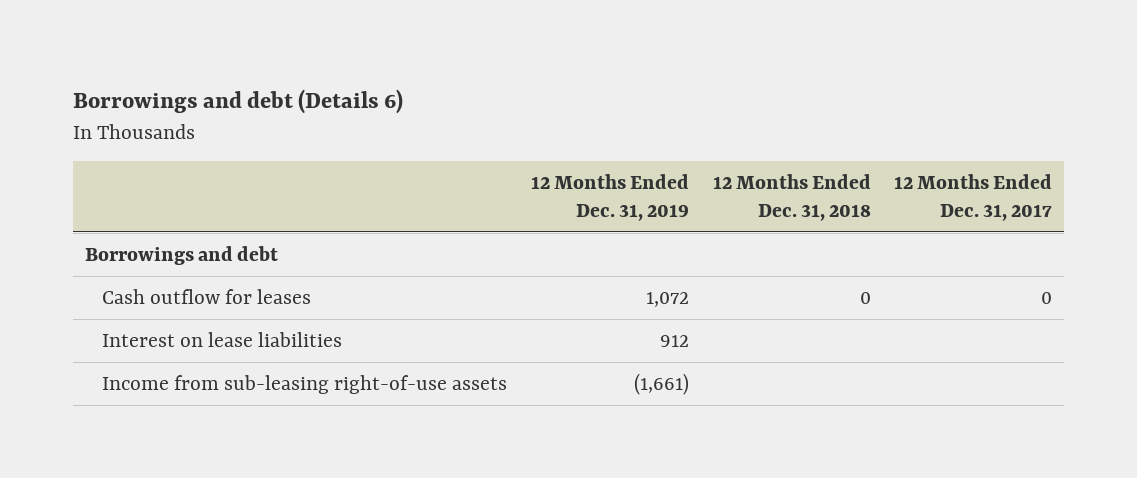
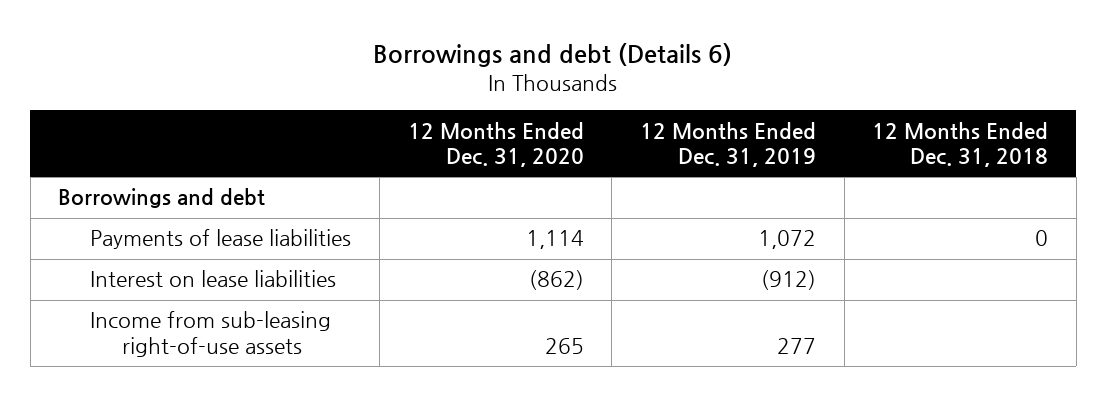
[894,174,1053,221] 12 Months Ended Dec. 31, 2017 -> none
none -> [407,121,584,168] 12 Months Ended Dec. 31, 2020
[101,288,311,304] Cash outflow for leases -> [90,229,352,250] Payments of lease liabilities
[659,334,689,347] 912 -> [760,270,816,291] (912)
[633,372,689,395] (1,661) -> [776,337,816,354] 277

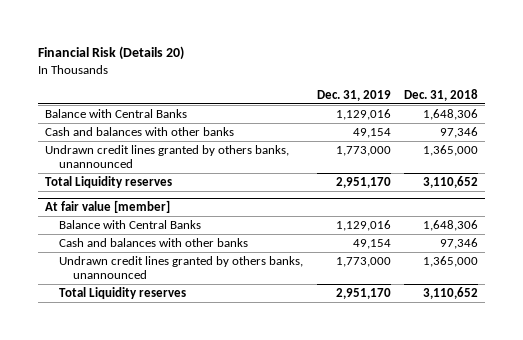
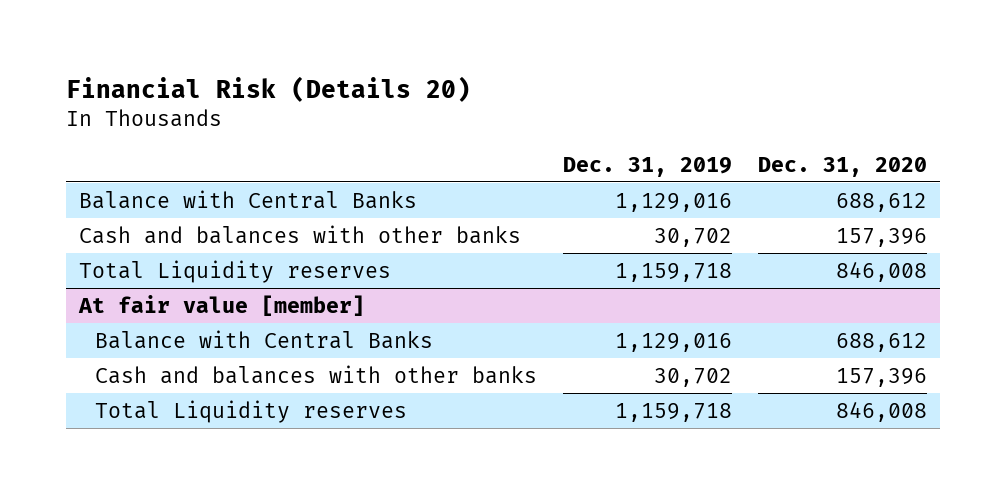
[404,88,479,101] Dec. 31, 2018 -> none
none -> [757,156,927,177] Dec. 31, 2020
[44,144,289,169] Undrawn credit lines granted by others banks, unannounced -> none
[352,127,391,138] 49,154 -> [653,227,732,247] 30,702
[335,176,391,188] 2,951,170 -> [614,262,732,282] 1,159,718
[58,255,303,280] Undrawn credit lines granted by others banks, unannounced -> none
[352,238,391,249] 49,154 -> [653,367,732,387] 30,702
[335,287,391,299] 2,951,170 -> [614,402,732,422] 1,159,718

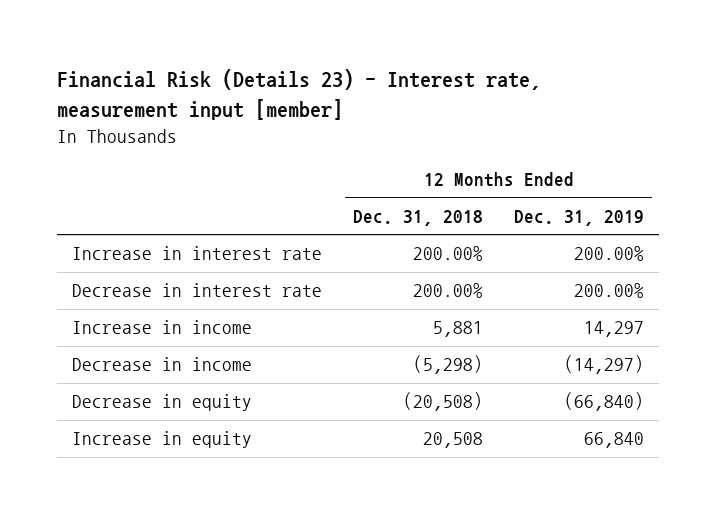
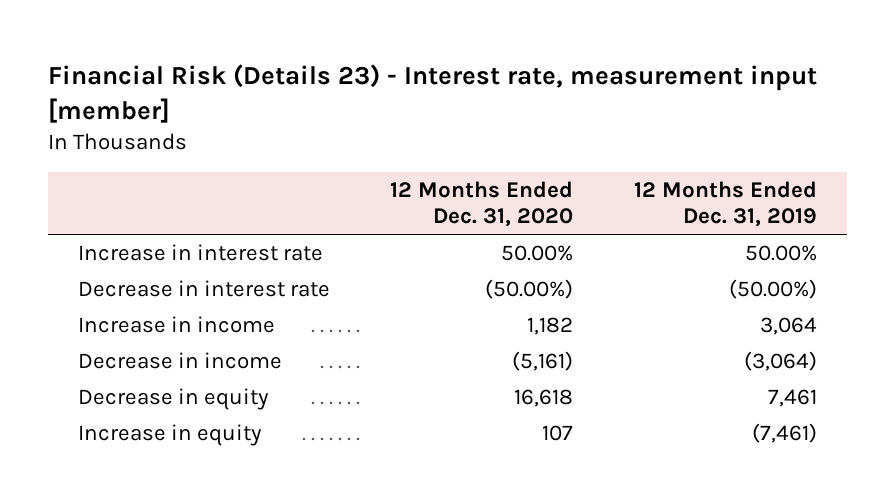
[353,210,484,227] Dec. 31, 2018 -> none
none -> [390,181,574,228] 12 Months Ended Dec. 31, 2020
[573,246,644,262] 200.00% -> [744,245,817,262] 50.00%
[573,283,644,299] 200.00% -> [728,279,817,300] (50.00%)
[583,321,644,338] 14,297 -> [759,317,817,336] 3,064
[563,355,644,375] (14,297) -> [743,351,817,372] (3,064)
[563,392,644,412] (66,840) -> [767,389,817,408] 7,461
[583,432,644,449] 66,840 -> [751,423,817,444] (7,461)

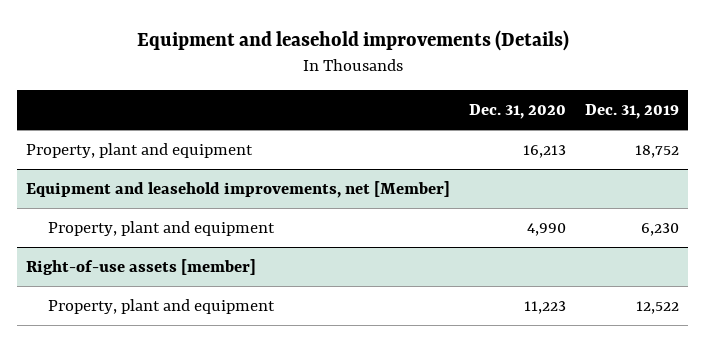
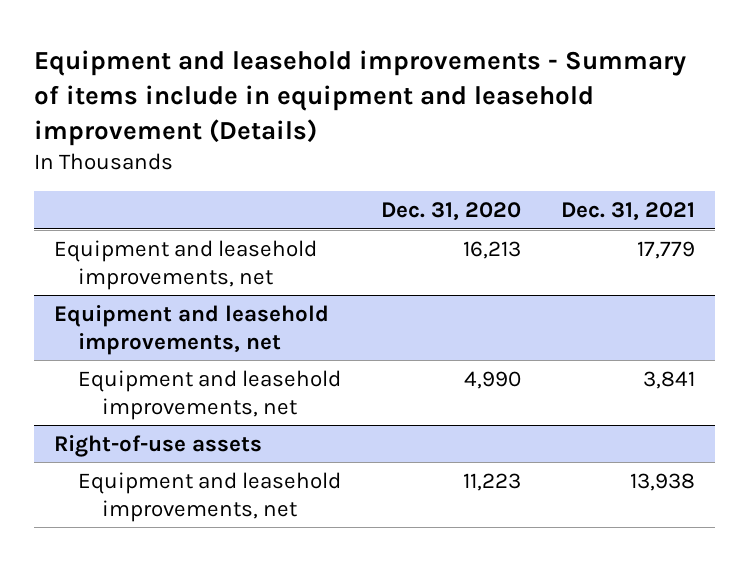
[136,29,569,51] Equipment and leasehold improvements (Details) -> [34,50,687,146] Equipment and leasehold improvements - Summary of items include in equipment and leasehold improvement (Details)
[584,104,679,120] Dec. 31, 2019 -> none
none -> [561,202,696,222] Dec. 31, 2021
[26,142,254,158] Property, plant and equipment -> [54,239,318,290] Equipment and leasehold improvements, net
[26,180,451,198] Equipment and leasehold improvements, net [Member] -> [54,304,330,355] Equipment and leasehold improvements, net
[47,220,275,236] Property, plant and equipment -> [77,369,341,420] Equipment and leasehold improvements, net
[26,258,257,275] Right-of-use assets [member] -> [54,434,263,457] Right-of-use assets
[47,298,275,314] Property, plant and equipment -> [77,471,341,522] Equipment and leasehold improvements, net

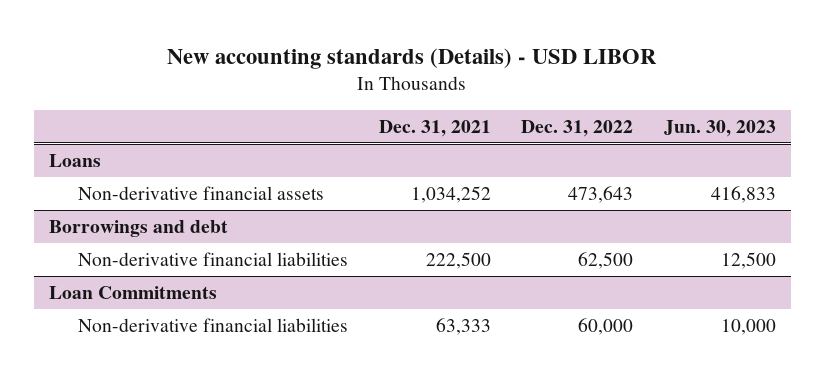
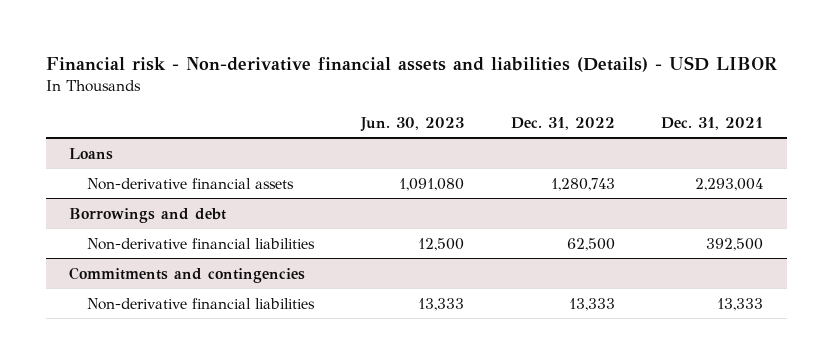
[167,48,658,70] New accounting standards (Details) - USD LIBOR -> [45,56,777,73] Financial risk - Non-derivative financial assets and liabilities (Details) - USD LIBOR
[410,185,491,203] 1,034,252 -> [695,177,764,191] 2,293,004
[568,185,634,203] 473,643 -> [550,177,615,191] 1,280,743
[710,185,776,203] 416,833 -> [398,177,464,191] 1,091,080
[425,251,491,269] 222,500 -> [706,237,764,251] 392,500
[49,285,218,299] Loan Commitments -> [69,266,306,283] Commitments and contingencies
[435,317,491,335] 63,333 -> [717,297,764,311] 13,333
[578,317,634,335] 60,000 -> [568,297,615,311] 13,333
[720,318,776,335] 10,000 -> [417,297,464,311] 13,333

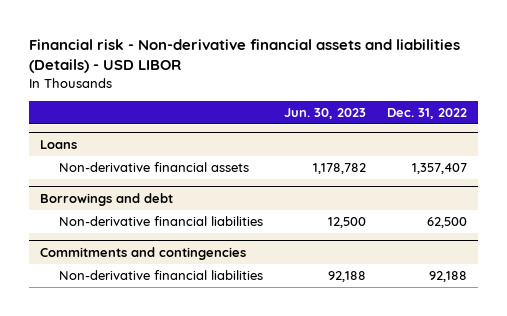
[661,116,764,130] Dec. 31, 2021 -> none
[398,177,464,191] 1,091,080 -> [312,163,366,175] 1,178,782
[550,177,615,191] 1,280,743 -> [412,163,468,175] 1,357,407
[417,297,464,311] 13,333 -> [327,271,366,283] 92,188
[568,297,615,311] 13,333 -> [429,271,468,283] 92,188

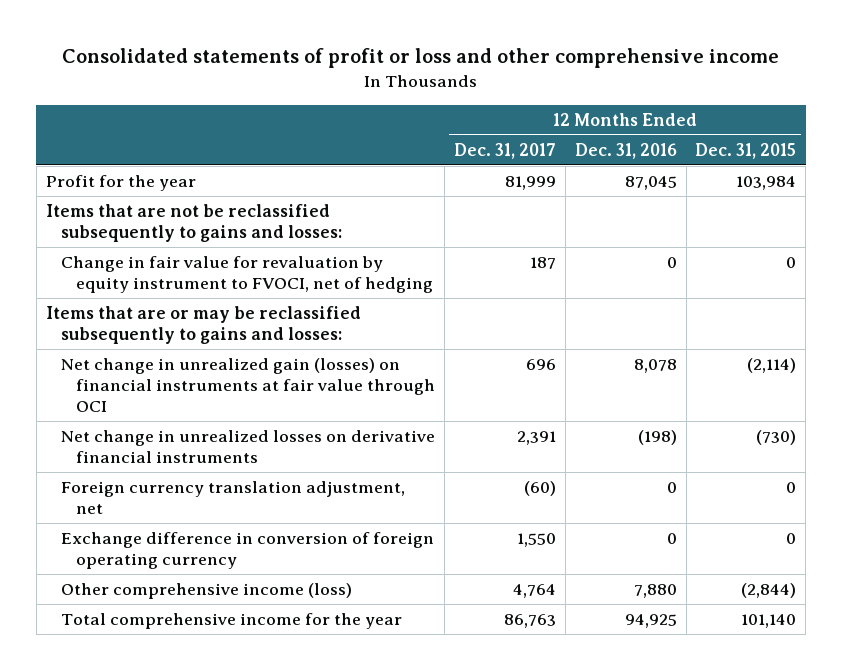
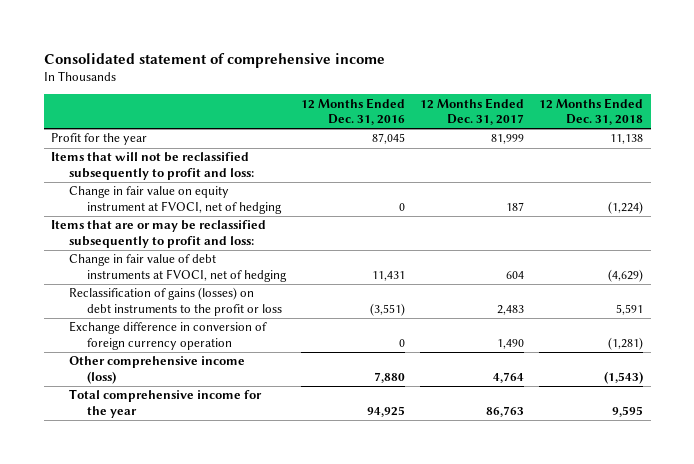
[62,48,780,69] Consolidated statements of profit or loss and other comprehensive income -> [43,52,385,68] Consolidated statement of comprehensive income
[695,142,797,159] Dec. 31, 2015 -> none
none -> [539,97,644,125] 12 Months Ended Dec. 31, 2018
[60,358,436,413] Net change in unrealized gain (losses) on financial instruments at fair value through OCI -> none
[60,430,435,464] Net change in unrealized losses on derivative financial instruments -> none
[60,481,405,515] Foreign currency translation adjustment, net -> none
[45,204,342,243] Items that are not be reclassified subsequently to gains and losses: -> [51,152,255,180] Items that will not be reclassified subsequently to profit and loss:
[60,256,434,294] Change in fair value for revaluation by equity instrument to FVOCI, net of hedging -> [69,186,283,214] Change in fair value on equity instrument at FVOCI, net of hedging
[45,306,361,345] Items that are or may be reclassified subsequently to gains and losses: -> [51,220,267,248] Items that are or may be reclassified subsequently to profit and loss:
none -> [69,254,288,282] Change in fair value of debt instruments at FVOCI, net of hedging
none -> [69,287,283,316] Reclassification of gains (losses) on debt instruments to the profit or loss
[60,532,434,570] Exchange difference in conversion of foreign operating currency -> [69,321,268,350] Exchange difference in conversion of foreign currency operation
[516,533,556,548] 1,550 -> [497,338,525,349] 1,490

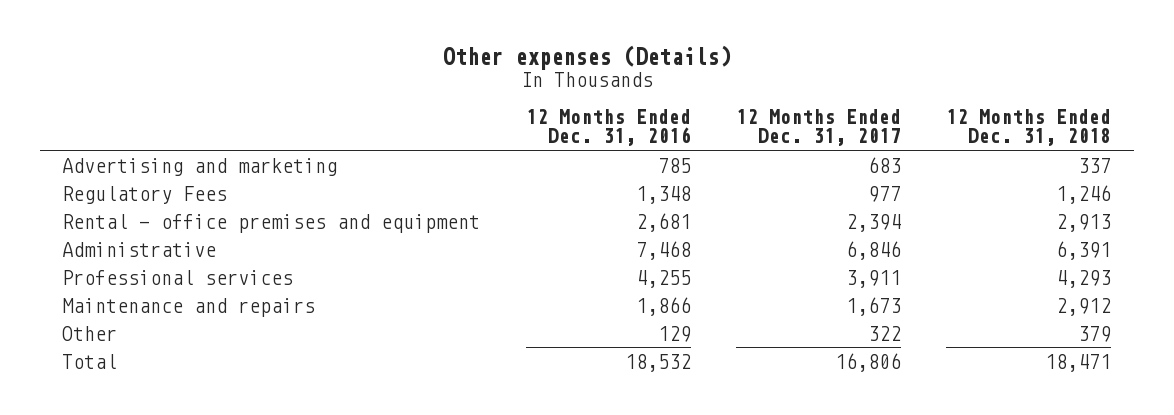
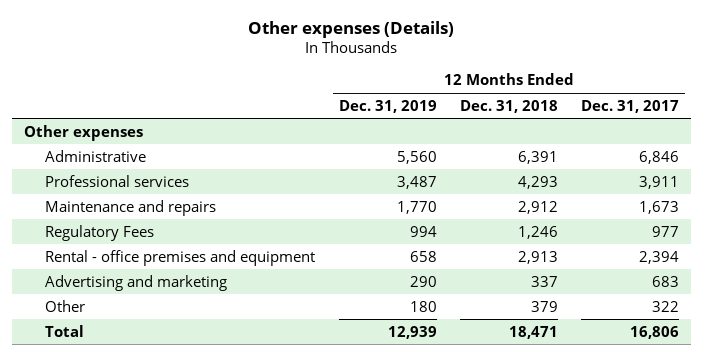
[525,109,691,147] 12 Months Ended Dec. 31, 2016 -> none
none -> [338,99,437,113] Dec. 31, 2019
none -> [23,124,143,141] Other expenses
[62,185,228,204] Regulatory Fees -> [45,224,155,241] Regulatory Fees
[62,213,481,233] Rental - office premises and equipment -> [45,249,316,266] Rental - office premises and equipment
[62,157,338,176] Advertising and marketing -> [45,274,228,291] Advertising and marketing

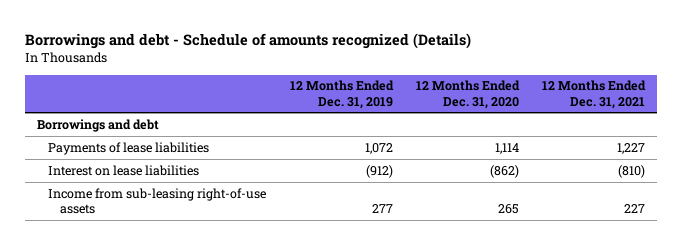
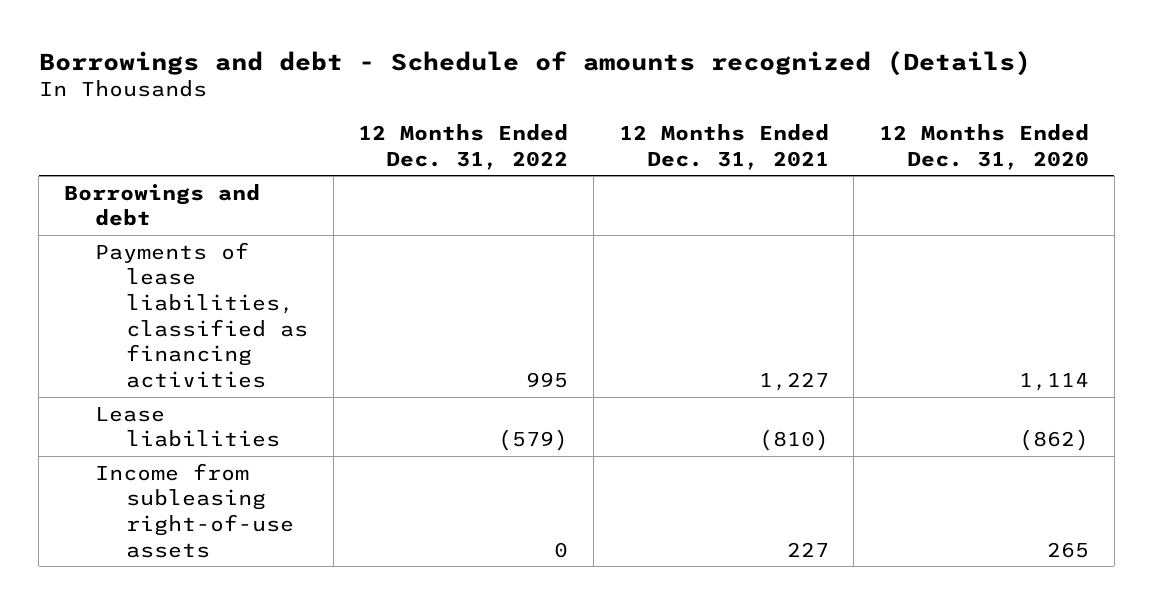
[289,80,394,109] 12 Months Ended Dec. 31, 2019 -> none
none -> [358,123,569,170] 12 Months Ended Dec. 31, 2022
[48,141,210,155] Payments of lease liabilities -> [95,241,308,388] Payments of lease liabilities, classified as financing activities
[48,164,200,176] Interest on lease liabilities -> [95,406,280,448] Lease liabilities
[48,187,267,215] Income from sub-leasing right-of-use assets -> [95,462,294,558] Income from subleasing right-of-use assets

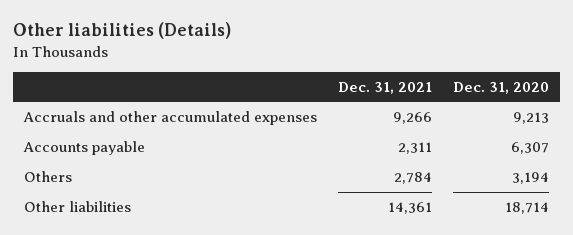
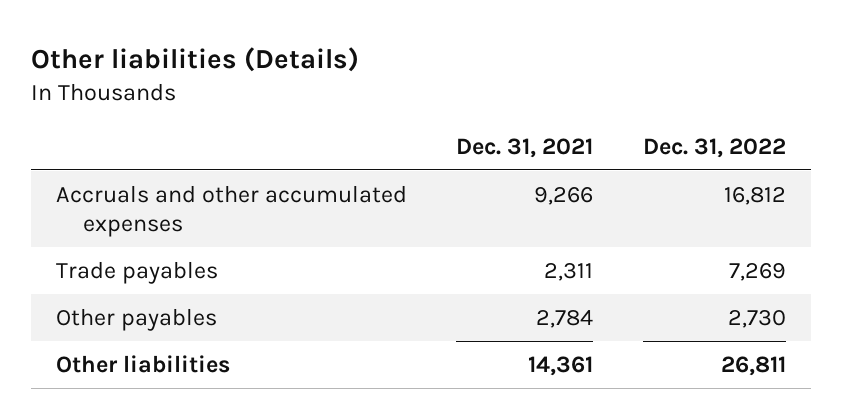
[452,81,549,94] Dec. 31, 2020 -> none
none -> [642,138,786,159] Dec. 31, 2022
[22,141,145,156] Accounts payable -> [55,260,218,284] Trade payables
[23,171,72,183] Others -> [55,307,217,331] Other payables

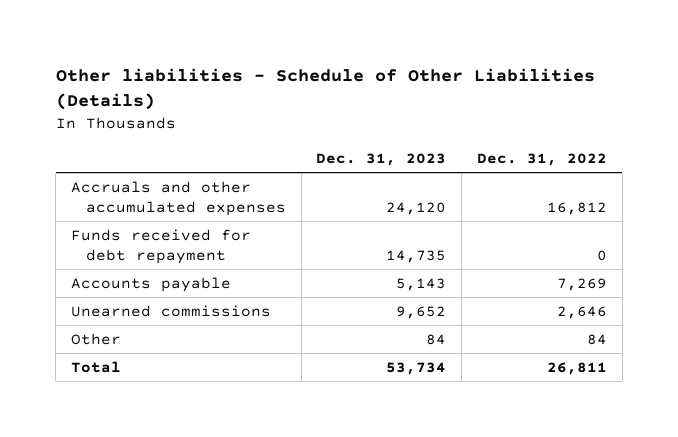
[30,46,359,72] Other liabilities (Details) -> [55,67,595,111] Other liabilities - Schedule of Other Liabilities (Details)
[456,138,594,159] Dec. 31, 2021 -> none
none -> [316,153,447,167] Dec. 31, 2023
none -> [70,228,251,264] Funds received for debt repayment
[55,260,218,284] Trade payables -> [70,276,231,292] Accounts payable
none -> [70,304,271,317] Unearned commissions
[55,307,217,331] Other payables -> [70,332,121,345] Other
[727,309,786,328] 2,730 -> [586,333,607,345] 84
[55,354,230,373] Other liabilities -> [70,360,121,373] Total

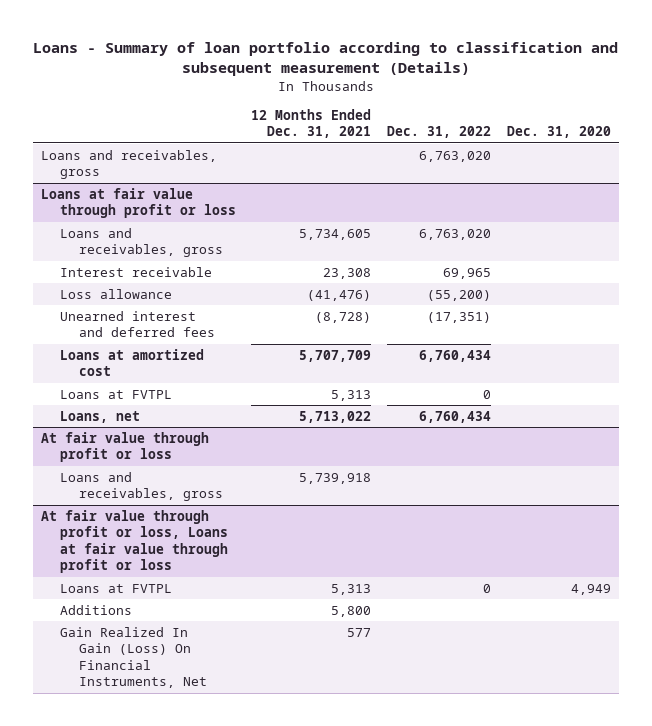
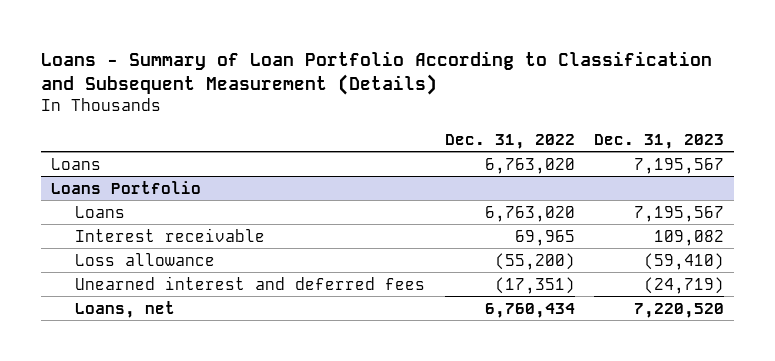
[32,41,618,77] Loans - Summary of loan portfolio according to classification and subsequent measurement (Details) -> [41,50,713,96] Loans - Summary of Loan Portfolio According to Classification and Subsequent Measurement (Details)
[251,108,372,139] 12 Months Ended Dec. 31, 2021 -> none
[507,126,612,139] Dec. 31, 2020 -> none
none -> [594,133,725,149] Dec. 31, 2023
[40,149,217,180] Loans and receivables, gross -> [51,157,102,170] Loans
[40,187,236,219] Loans at fair value through profit or loss -> [51,180,202,194] Loans Portfolio
[59,227,223,258] Loans and receivables, gross -> [74,205,125,218] Loans
[59,348,204,377] Loans at amortized cost -> none
[59,389,172,399] Loans at FVTPL -> none
[40,431,209,463] At fair value through profit or loss -> none
[59,471,223,502] Loans and receivables, gross -> none
[40,509,228,574] At fair value through profit or loss, Loans at fair value through profit or loss -> none
[59,583,172,593] Loans at FVTPL -> none
[59,604,132,615] Additions -> none
[59,626,207,689] Gain Realized In Gain (Loss) On Financial Instruments, Net -> none

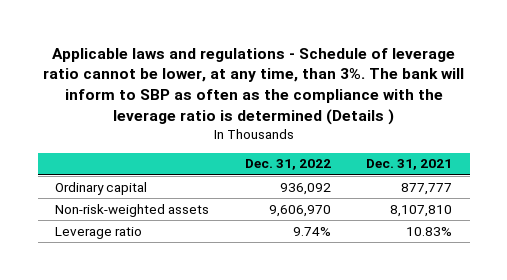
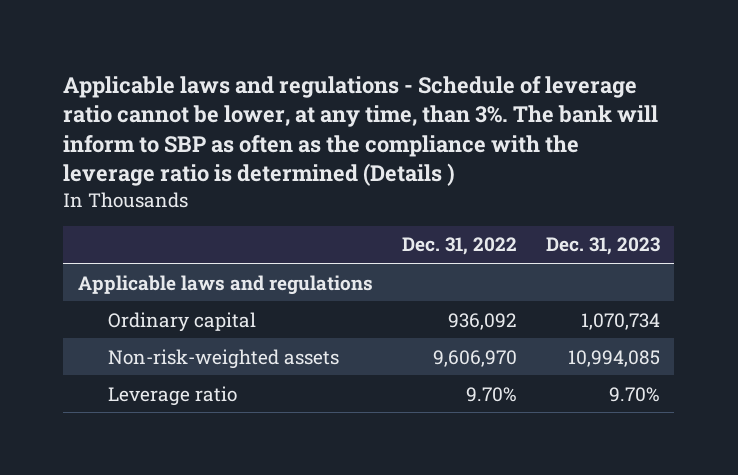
[365,159,452,171] Dec. 31, 2021 -> none
none -> [545,237,660,256] Dec. 31, 2023
none -> [77,274,373,295] Applicable laws and regulations
[292,226,331,236] 9.74% -> [465,386,517,402] 9.70%

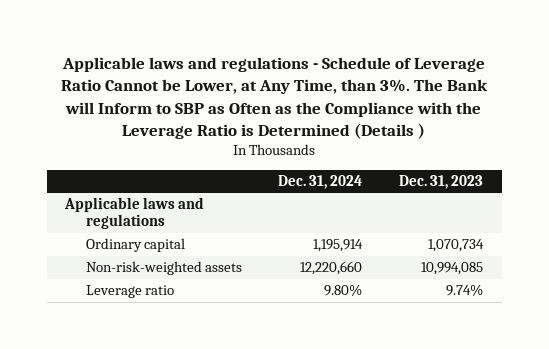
[63,75,659,187] Applicable laws and regulations - Schedule of leverage ratio cannot be lower, at any time, than 3%. The bank will inform to SBP as often as the compliance with the leverage ratio is determined (Details ) -> [61,57,489,139] Applicable laws and regulations - Schedule of Leverage Ratio Cannot be Lower, at Any Time, than 3%. The Bank will Inform to SBP as Often as the Compliance with the Leverage Ratio is Determined (Details )
[401,237,517,256] Dec. 31, 2022 -> none
none -> [278,174,363,189] Dec. 31, 2024
[608,386,660,402] 9.70% -> [446,284,484,297] 9.74%

